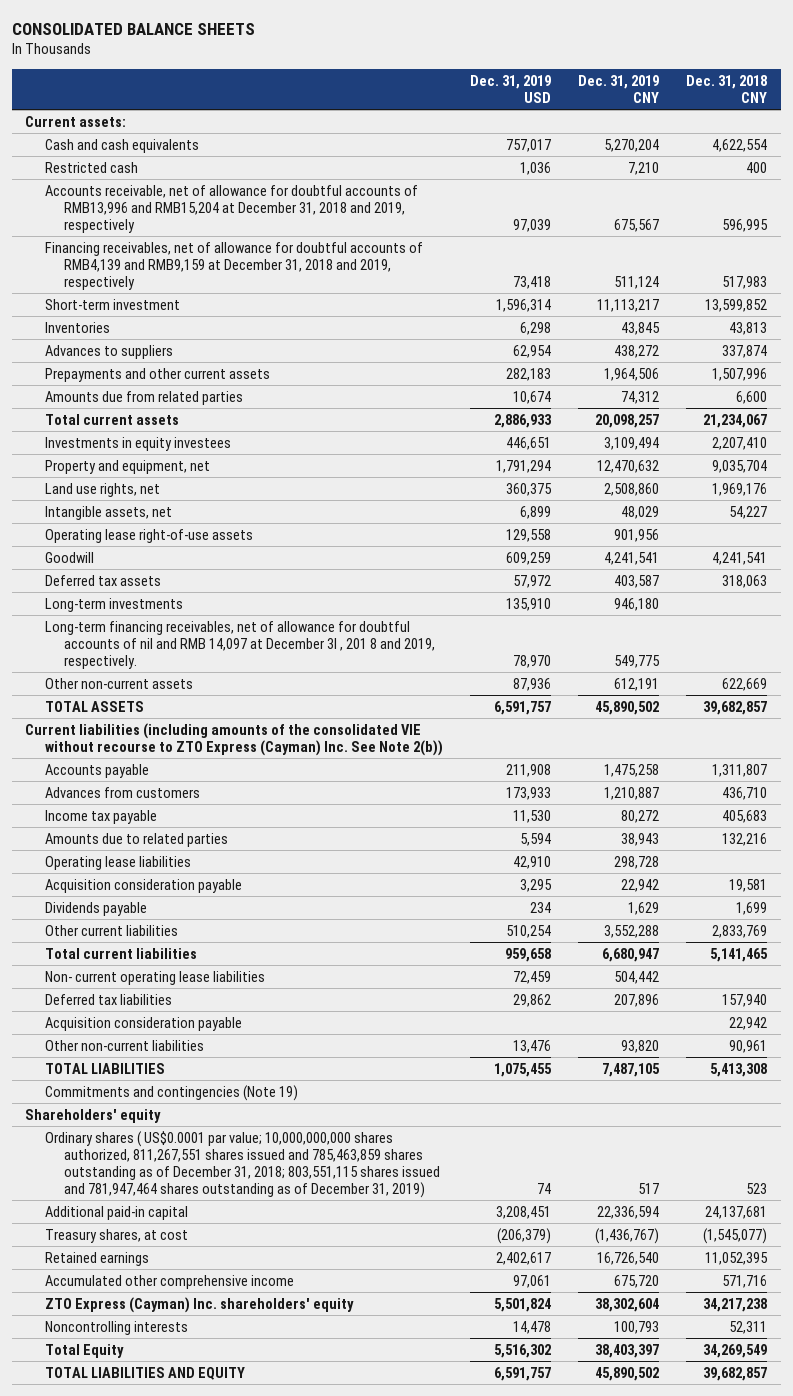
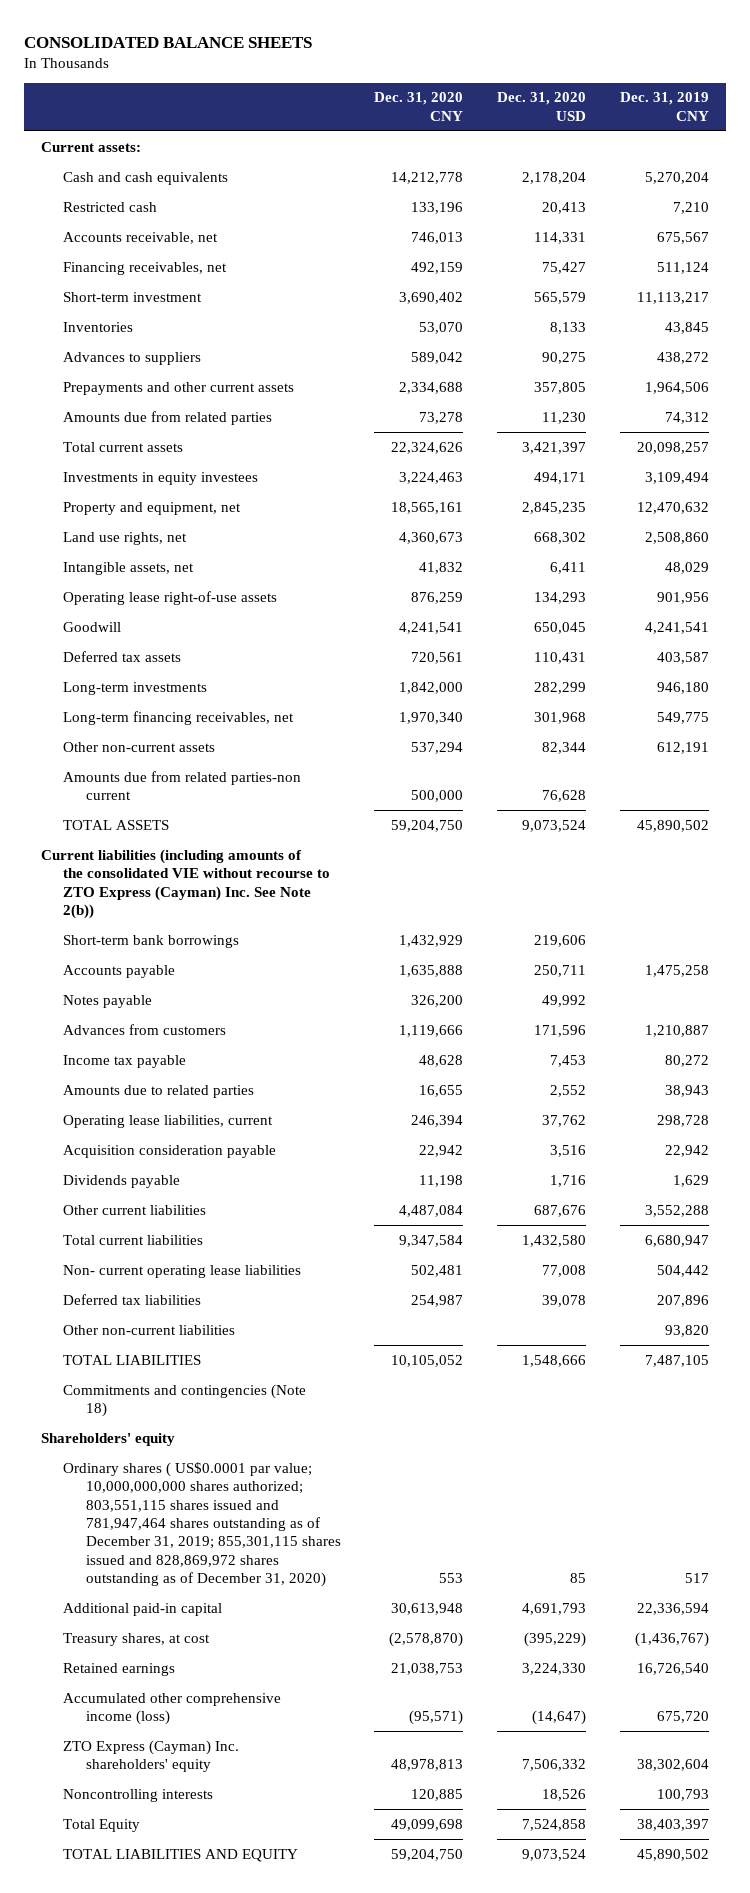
[469,74,551,103] Dec. 31, 2019 USD -> none
[686,74,768,103] Dec. 31, 2018 CNY -> none
none -> [374,92,464,121] Dec. 31, 2020 CNY
none -> [497,92,587,121] Dec. 31, 2020 USD
[44,184,418,233] Accounts receivable, net of allowance for doubtful accounts of RMB13,996 and RMB15,204 at December 31, 2018 and 2019, respectively -> [63,231,219,244] Accounts receivable, net
[44,241,423,290] Financing receivables, net of allowance for doubtful accounts of RMB4,139 and RMB9,159 at December 31, 2018 and 2019, respectively -> [63,261,228,275] Financing receivables, net
[44,620,435,669] Long-term financing receivables, net of allowance for doubtful accounts of nil and RMB 14,097 at December 3l , 201 8 and 2019, respectively. -> [63,710,295,725] Long-term financing receivables, net
none -> [63,770,302,801] Amounts due from related parties-non current
none -> [63,934,240,948] Short-term bank borrowings
none -> [63,994,153,1008] Notes payable
[44,855,191,870] Operating lease liabilities -> [63,1114,274,1128] Operating lease liabilities, current
[44,1016,242,1031] Acquisition consideration payable -> none
[44,1084,298,1101] Commitments and contingencies (Note 19) -> [63,1383,307,1418] Commitments and contingencies (Note 18)
[44,1130,440,1198] Ordinary shares ( US$0.0001 par value; 10,000,000,000 shares authorized, 811,267,551 shares issued and 785,463,859 shares outstanding as of December 31, 2018; 803,551,115 shares issued and 781,947,464 shares outstanding as of December 31, 2019) -> [63,1461,341,1588] Ordinary shares ( US$0.0001 par value; 10,000,000,000 shares authorized; 803,551,115 shares issued and 781,947,464 shares outstanding as of December 31, 2019; 855,301,115 shares issued and 828,869,972 shares outstanding as of December 31, 2020)
[44,1274,294,1289] Accumulated other comprehensive income -> [63,1692,282,1726] Accumulated other comprehensive income (loss)

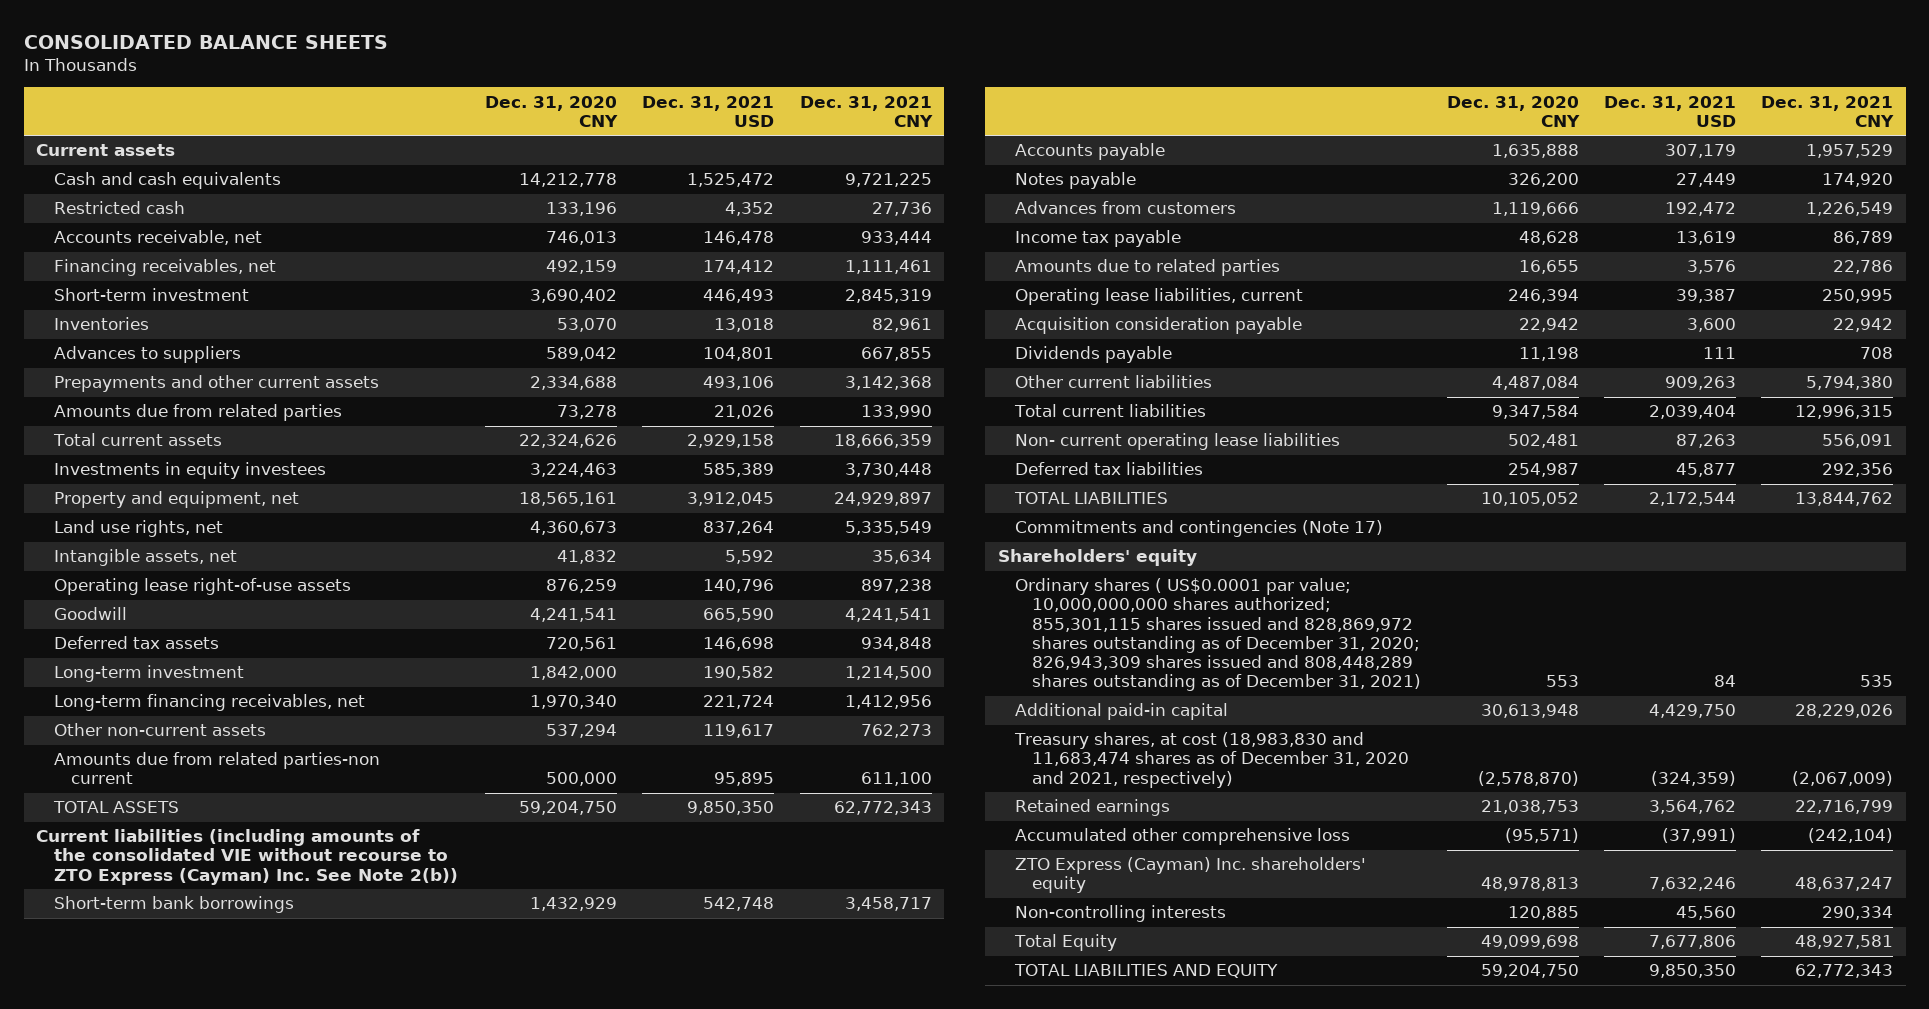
[497,92,587,121] Dec. 31, 2020 USD -> none
[619,92,709,121] Dec. 31, 2019 CNY -> none
none -> [642,95,775,127] Dec. 31, 2021 USD
none -> [799,95,933,127] Dec. 31, 2021 CNY
[41,141,142,152] Current assets: -> [36,144,176,157] Current assets
[63,681,208,695] Long-term investments -> [53,665,244,683] Long-term investment
[63,1324,236,1335] Other non-current liabilities -> none
[63,1383,307,1418] Commitments and contingencies (Note 18) -> [1015,520,1384,538] Commitments and contingencies (Note 17)
[63,1461,341,1588] Ordinary shares ( US$0.0001 par value; 10,000,000,000 shares authorized; 803,551,115 shares issued and 781,947,464 shares outstanding as of December 31, 2019; 855,301,115 shares issued and 828,869,972 shares outstanding as of December 31, 2020) -> [1015,578,1422,692] Ordinary shares ( US$0.0001 par value; 10,000,000,000 shares authorized; 855,301,115 shares issued and 828,869,972 shares outstanding as of December 31, 2020; 826,943,309 shares issued and 808,448,289 shares outstanding as of December 31, 2021)
[63,1632,211,1646] Treasury shares, at cost -> [1014,732,1410,788] Treasury shares, at cost (18,983,830 and 11,683,474 shares as of December 31, 2020 and 2021, respectively)
[63,1692,282,1726] Accumulated other comprehensive income (loss) -> [1015,828,1351,846] Accumulated other comprehensive loss
[63,1788,214,1802] Noncontrolling interests -> [1015,905,1227,923] Non-controlling interests

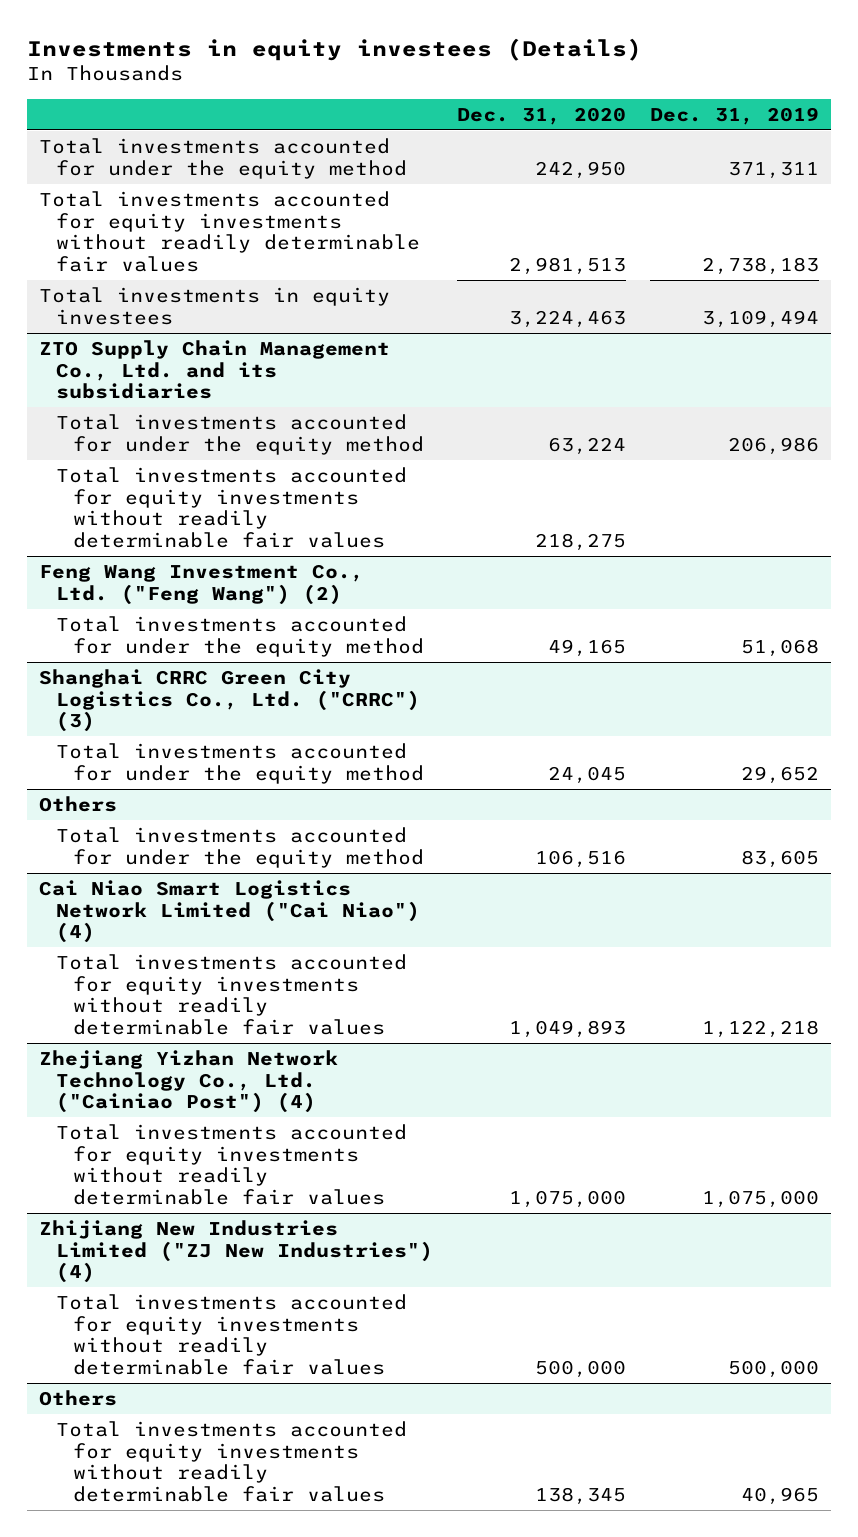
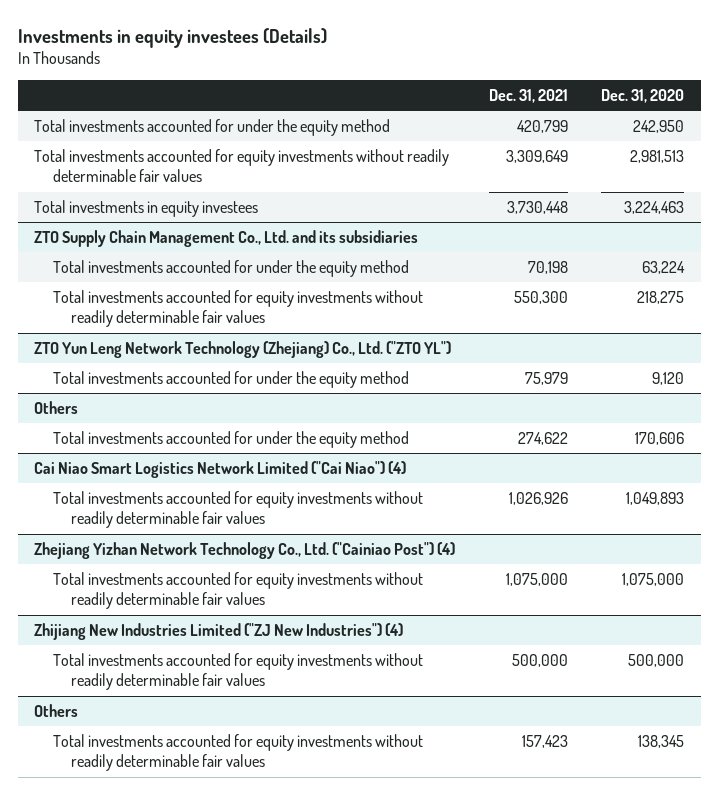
[650,106,820,125] Dec. 31, 2019 -> none
none -> [488,89,568,104] Dec. 31, 2021
[39,563,365,605] Feng Wang Investment Co., Ltd. ("Feng Wang") (2) -> none
[39,668,421,733] Shanghai CRRC Green City Logistics Co., Ltd. ("CRRC") (3) -> none
[56,742,425,784] Total investments accounted for under the equity method -> none
none -> [34,340,452,358] ZTO Yun Leng Network Technology (Zhejiang) Co., Ltd. ("ZTO YL")
[548,638,627,657] 49,165 -> [651,371,684,385] 9,120
[535,849,627,868] 106,516 -> [634,431,684,445] 170,606

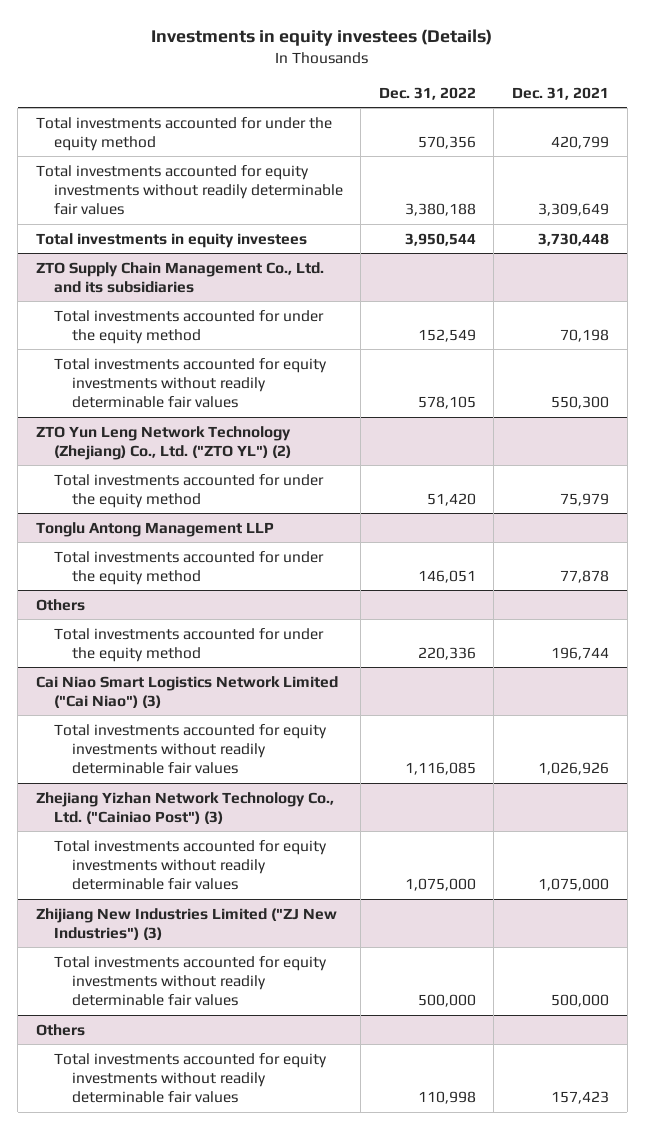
[600,89,684,104] Dec. 31, 2020 -> none
none -> [378,86,476,100] Dec. 31, 2022
[34,340,452,358] ZTO Yun Leng Network Technology (Zhejiang) Co., Ltd. ("ZTO YL") -> [35,425,291,460] ZTO Yun Leng Network Technology (Zhejiang) Co., Ltd. ("ZTO YL") (2)
none -> [35,521,274,537] Tonglu Antong Management LLP
none -> [53,550,324,585] Total investments accounted for under the equity method
[517,431,568,445] 274,622 -> [551,646,610,660] 196,744
[34,460,407,478] Cai Niao Smart Logistics Network Limited ("Cai Niao") (4) -> [35,675,338,708] Cai Niao Smart Logistics Network Limited ("Cai Niao") (3)
[34,541,456,559] Zhejiang Yizhan Network Technology Co., Ltd. ("Cainiao Post") (4) -> [35,791,334,824] Zhejiang Yizhan Network Technology Co., Ltd. ("Cainiao Post") (3)
[34,622,404,640] Zhijiang New Industries Limited ("ZJ New Industries") (4) -> [35,907,337,940] Zhijiang New Industries Limited ("ZJ New Industries") (3)

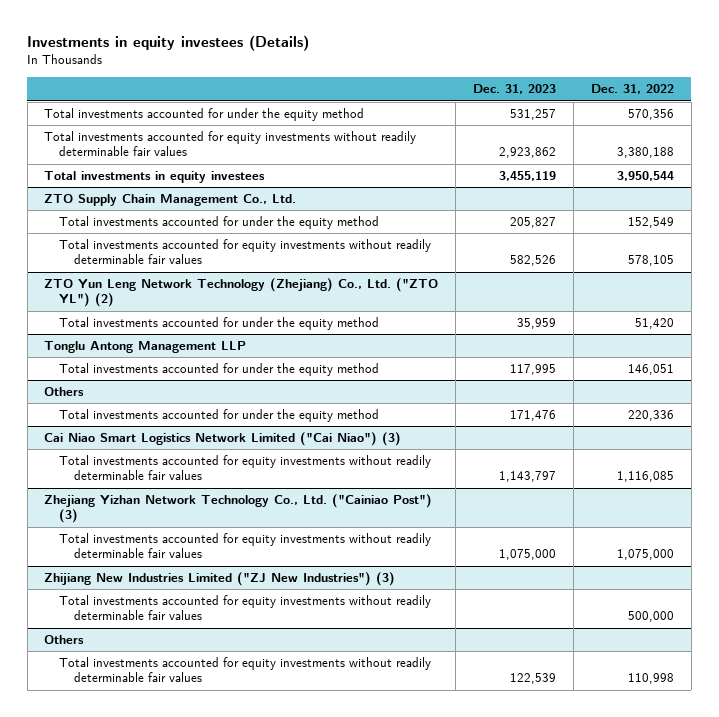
[512,86,610,100] Dec. 31, 2021 -> none
none -> [473,84,557,95] Dec. 31, 2023
[35,261,324,293] ZTO Supply Chain Management Co., Ltd. and its subsidiaries -> [44,194,297,207] ZTO Supply Chain Management Co., Ltd.

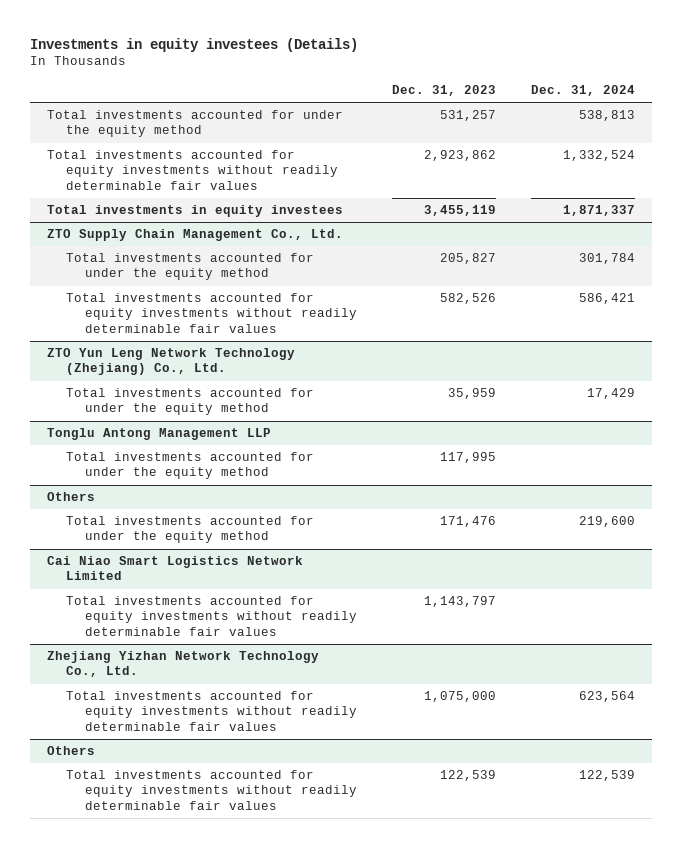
[591,84,675,95] Dec. 31, 2022 -> none
none -> [530,84,635,96] Dec. 31, 2024
[44,278,439,308] ZTO Yun Leng Network Technology (Zhejiang) Co., Ltd. ("ZTO YL") (2) -> [47,348,296,376] ZTO Yun Leng Network Technology (Zhejiang) Co., Ltd.
[44,432,402,447] Cai Niao Smart Logistics Network Limited ("Cai Niao") (3) -> [47,556,304,581] Cai Niao Smart Logistics Network Limited
[44,494,433,524] Zhejiang Yizhan Network Technology Co., Ltd. ("Cainiao Post") (3) -> [47,651,320,678] Zhejiang Yizhan Network Technology Co., Ltd.
[44,572,396,587] Zhijiang New Industries Limited ("ZJ New Industries") (3) -> none
[59,595,432,621] Total investments accounted for equity investments without readily determinable fair values -> none

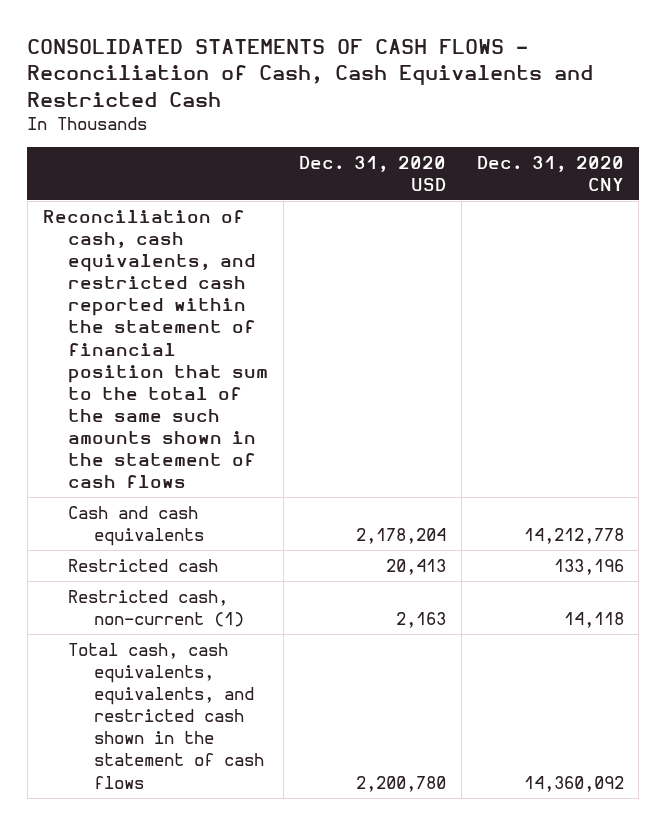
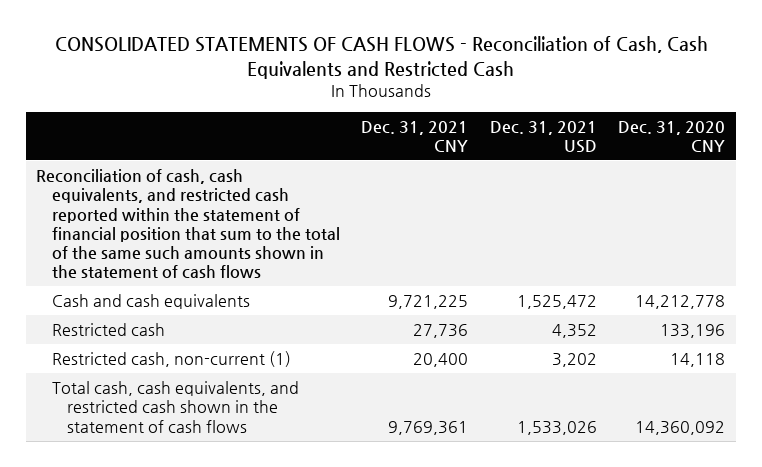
[298,155,446,191] Dec. 31, 2020 USD -> none
none -> [361,120,469,152] Dec. 31, 2021 CNY
none -> [489,120,597,153] Dec. 31, 2021 USD
[68,643,264,789] Total cash, cash equivalents, equivalents, and restricted cash shown in the statement of cash flows -> [51,381,299,433] Total cash, cash equivalents, and restricted cash shown in the statement of cash flows

